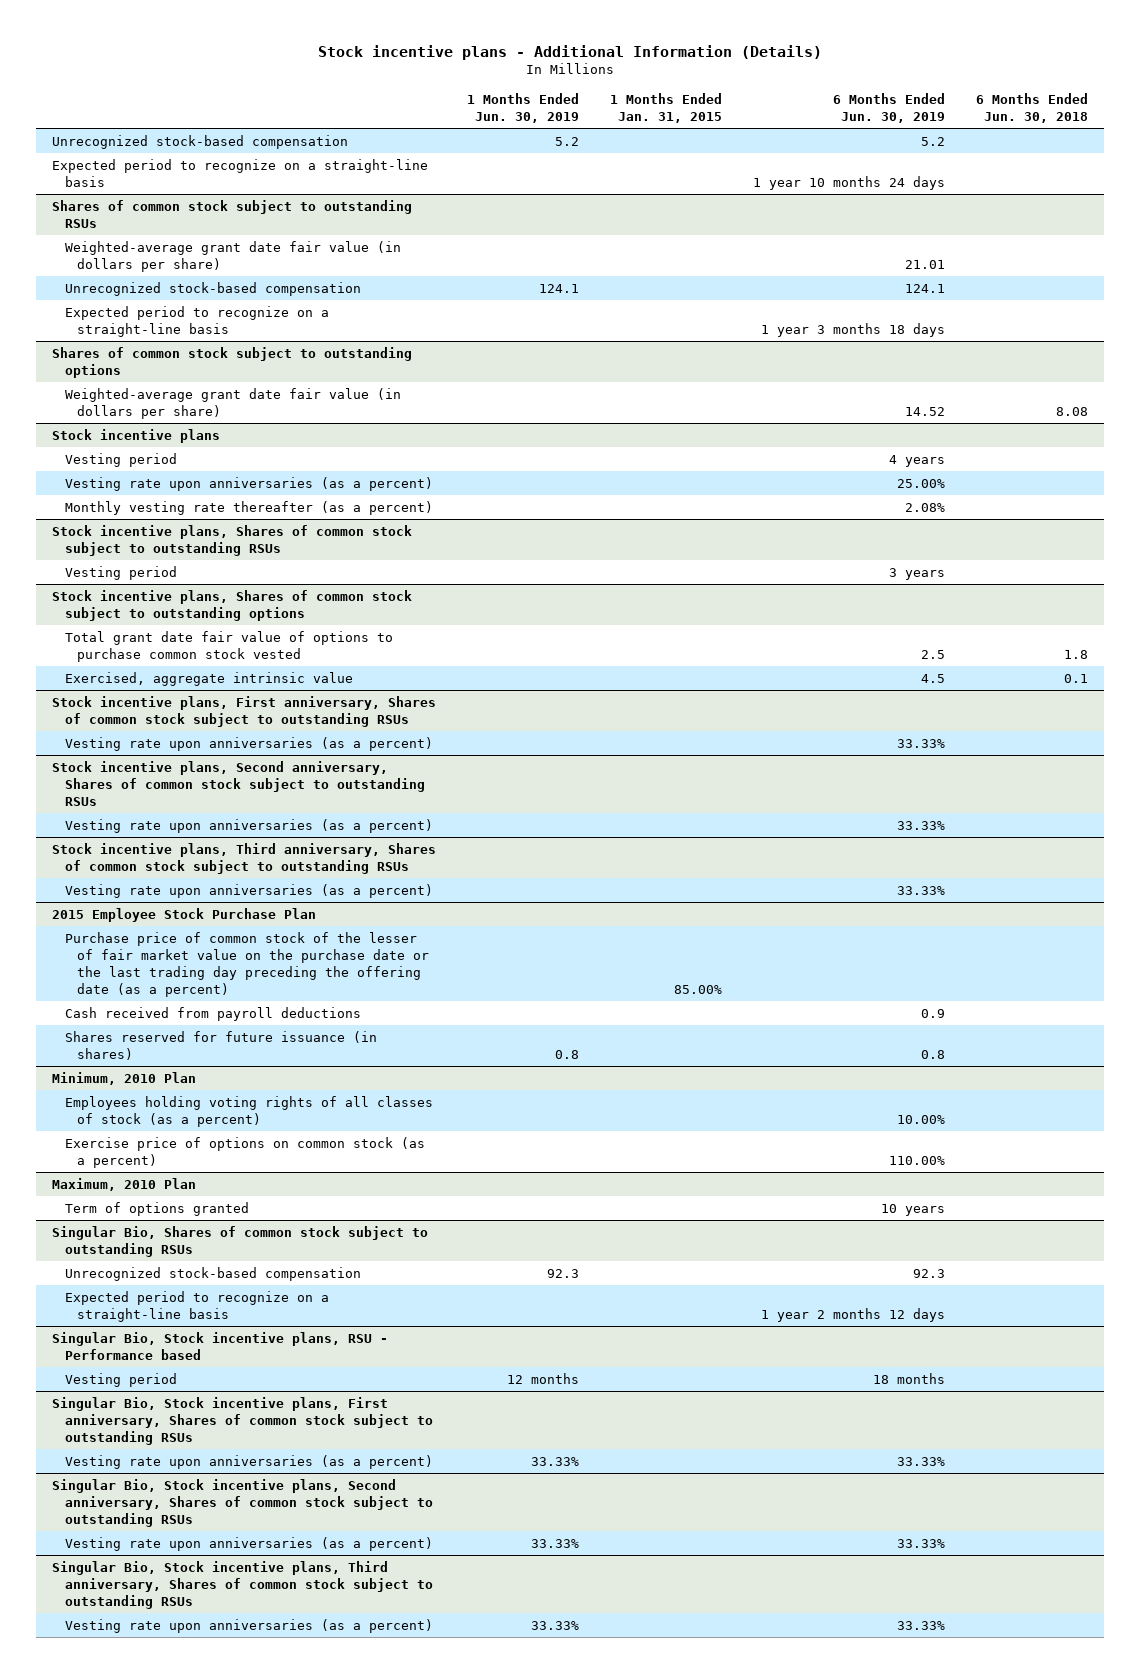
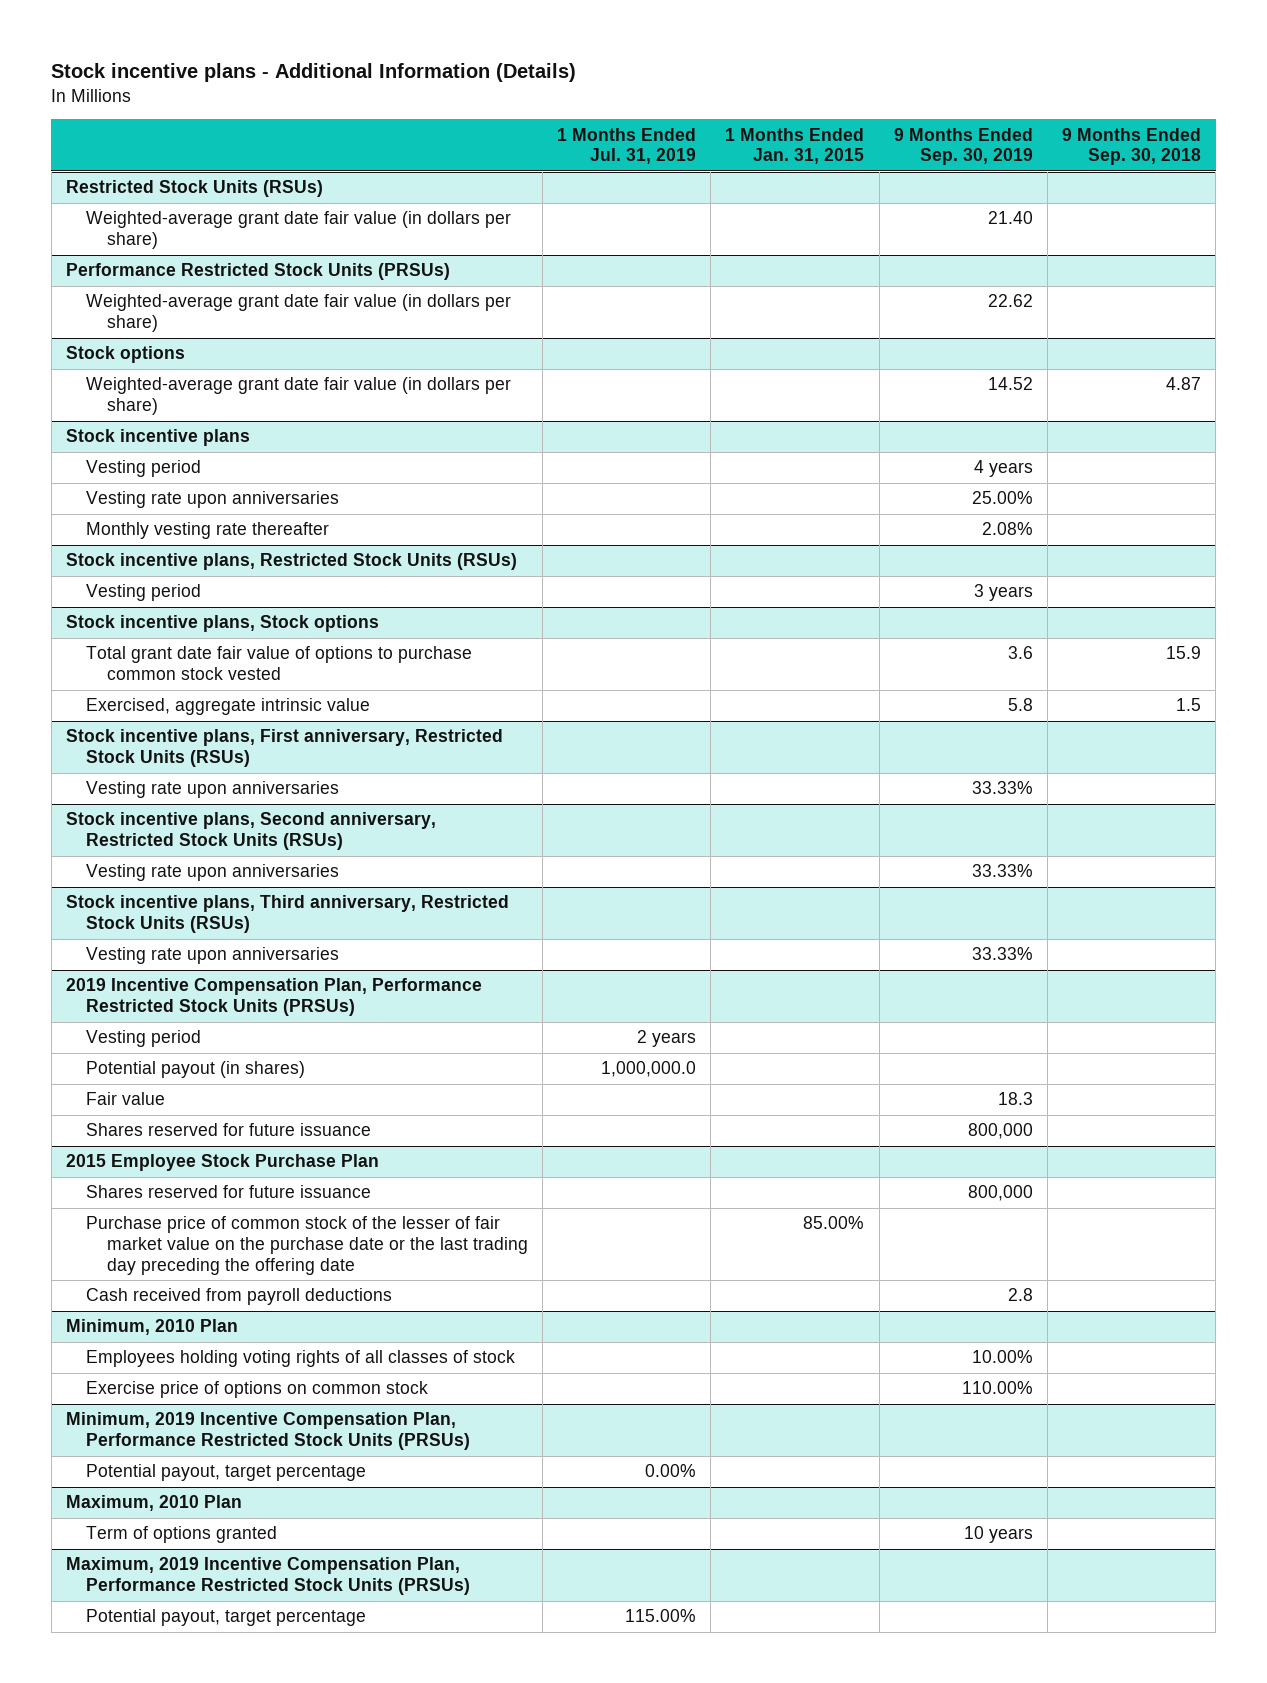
[466,93,579,124] 1 Months Ended Jun. 30, 2019 -> none
[832,93,945,124] 6 Months Ended Jun. 30, 2019 -> none
[975,93,1088,124] 6 Months Ended Jun. 30, 2018 -> none
none -> [557,127,697,165] 1 Months Ended Jul. 31, 2019
none -> [893,127,1033,166] 9 Months Ended Sep. 30, 2019
none -> [1061,127,1201,166] 9 Months Ended Sep. 30, 2018
[51,134,348,149] Unrecognized stock-based compensation -> none
[51,158,428,187] Expected period to recognize on a straight-line basis -> none
[51,199,412,228] Shares of common stock subject to outstanding RSUs -> [65,180,323,198] Restricted Stock Units (RSUs)
[64,281,361,296] Unrecognized stock-based compensation -> none
[64,305,329,337] Expected period to recognize on a straight-line basis -> none
none -> [65,263,450,281] Performance Restricted Stock Units (PRSUs)
none -> [86,294,512,333] Weighted-average grant date fair value (in dollars per share)
[51,346,412,378] Shares of common stock subject to outstanding options -> [65,346,185,364] Stock options
[51,524,412,556] Stock incentive plans, Shares of common stock subject to outstanding RSUs -> none
[64,565,177,580] Vesting period -> none
[64,476,433,491] Vesting rate upon anniversaries (as a percent) -> [86,491,340,509] Vesting rate upon anniversaries
[64,500,433,515] Monthly vesting rate thereafter (as a percent) -> [86,522,330,540] Monthly vesting rate thereafter
none -> [65,553,517,571] Stock incentive plans, Restricted Stock Units (RSUs)
none -> [86,584,202,602] Vesting period
[51,589,412,621] Stock incentive plans, Shares of common stock subject to outstanding options -> [65,615,379,633] Stock incentive plans, Stock options
[51,695,436,727] Stock incentive plans, First anniversary, Shares of common stock subject to outstanding RSUs -> none
[64,736,433,751] Vesting rate upon anniversaries (as a percent) -> none
[51,760,425,806] Stock incentive plans, Second anniversary, Shares of common stock subject to outstanding RSUs -> none
[64,818,433,833] Vesting rate upon anniversaries (as a percent) -> none
[51,842,436,874] Stock incentive plans, Third anniversary, Shares of common stock subject to outstanding RSUs -> none
[64,883,433,898] Vesting rate upon anniversaries (as a percent) -> none
none -> [65,729,503,768] Stock incentive plans, First anniversary, Restricted Stock Units (RSUs)
none -> [86,781,340,799] Vesting rate upon anniversaries
none -> [65,812,436,851] Stock incentive plans, Second anniversary, Restricted Stock Units (RSUs)
none -> [86,864,340,882] Vesting rate upon anniversaries
none -> [65,895,509,934] Stock incentive plans, Third anniversary, Restricted Stock Units (RSUs)
none -> [86,947,340,965] Vesting rate upon anniversaries
none -> [65,978,482,1017] 2019 Incentive Compensation Plan, Performance Restricted Stock Units (PRSUs)
none -> [86,1030,202,1048] Vesting period
none -> [86,1061,306,1079] Potential payout (in shares)
none -> [86,1092,166,1106] Fair value
none -> [86,1123,372,1137] Shares reserved for future issuance
none -> [86,1185,372,1199] Shares reserved for future issuance
[64,931,430,997] Purchase price of common stock of the lesser of fair market value on the purchase date or the last trading day preceding the offering date (as a percent) -> [86,1216,528,1275] Purchase price of common stock of the lesser of fair market value on the purchase date or the last trading day preceding the offering date
[64,1030,377,1060] Shares reserved for future issuance (in shares) -> none
[64,1095,433,1127] Employees holding voting rights of all classes of stock (as a percent) -> [86,1350,516,1368] Employees holding voting rights of all classes of stock
[64,1136,425,1168] Exercise price of options on common stock (as a percent) -> [86,1381,429,1399] Exercise price of options on common stock
none -> [65,1412,471,1451] Minimum, 2019 Incentive Compensation Plan, Performance Restricted Stock Units (PRSUs)
none -> [86,1464,367,1482] Potential payout, target percentage
[51,1225,428,1257] Singular Bio, Shares of common stock subject to outstanding RSUs -> none
[64,1266,361,1281] Unrecognized stock-based compensation -> none
[64,1290,329,1322] Expected period to recognize on a straight-line basis -> none
[51,1331,388,1360] Singular Bio, Stock incentive plans, RSU - Performance based -> none
[64,1372,177,1387] Vesting period -> none
[51,1396,433,1445] Singular Bio, Stock incentive plans, First anniversary, Shares of common stock subject to outstanding RSUs -> none
[64,1454,433,1469] Vesting rate upon anniversaries (as a percent) -> none
[51,1478,433,1527] Singular Bio, Stock incentive plans, Second anniversary, Shares of common stock subject to outstanding RSUs -> none
[64,1536,433,1551] Vesting rate upon anniversaries (as a percent) -> none
[51,1560,433,1609] Singular Bio, Stock incentive plans, Third anniversary, Shares of common stock subject to outstanding RSUs -> none
[64,1618,433,1633] Vesting rate upon anniversaries (as a percent) -> none
none -> [65,1557,471,1596] Maximum, 2019 Incentive Compensation Plan, Performance Restricted Stock Units (PRSUs)
none -> [86,1609,367,1627] Potential payout, target percentage

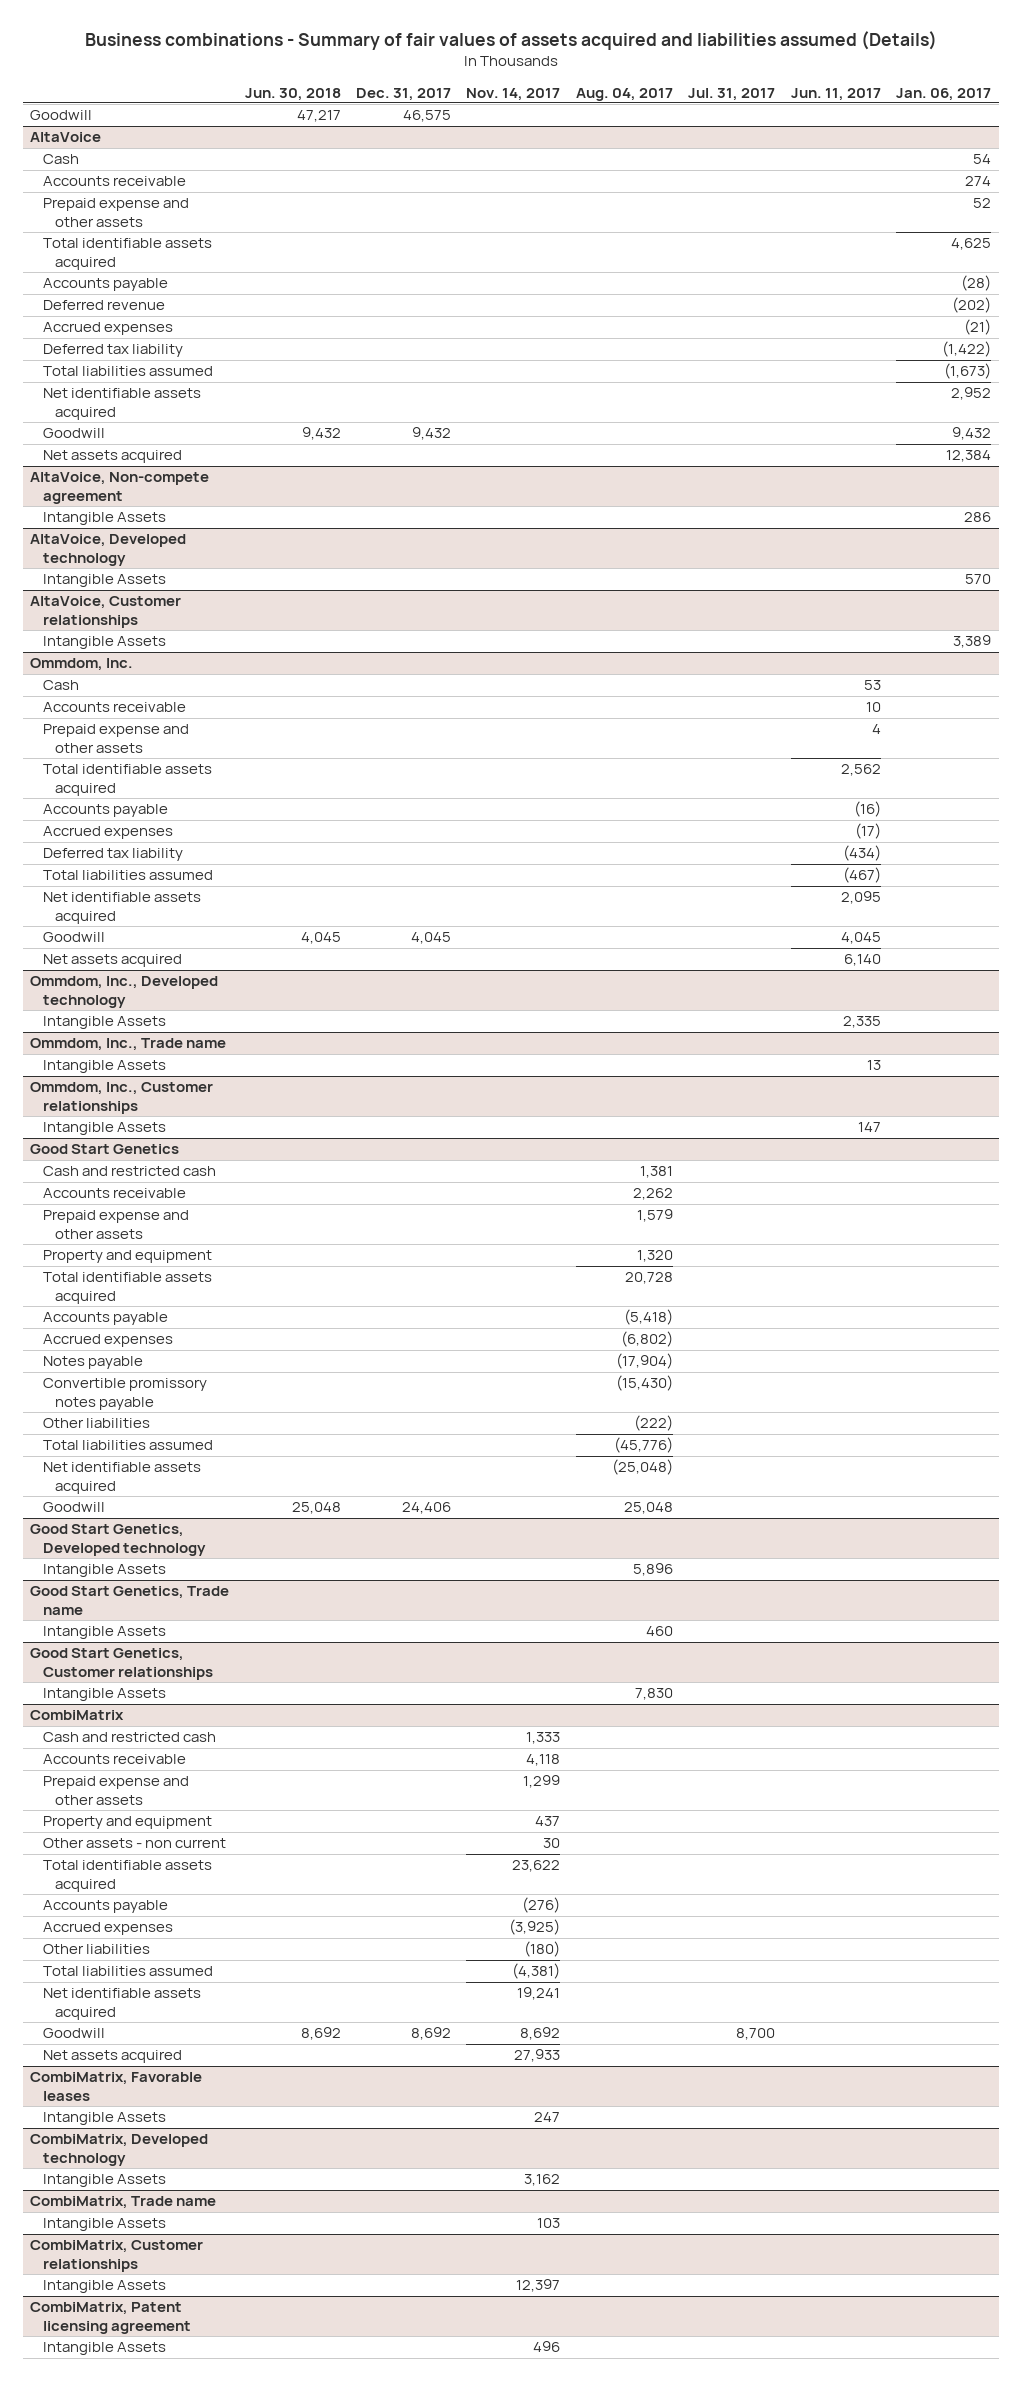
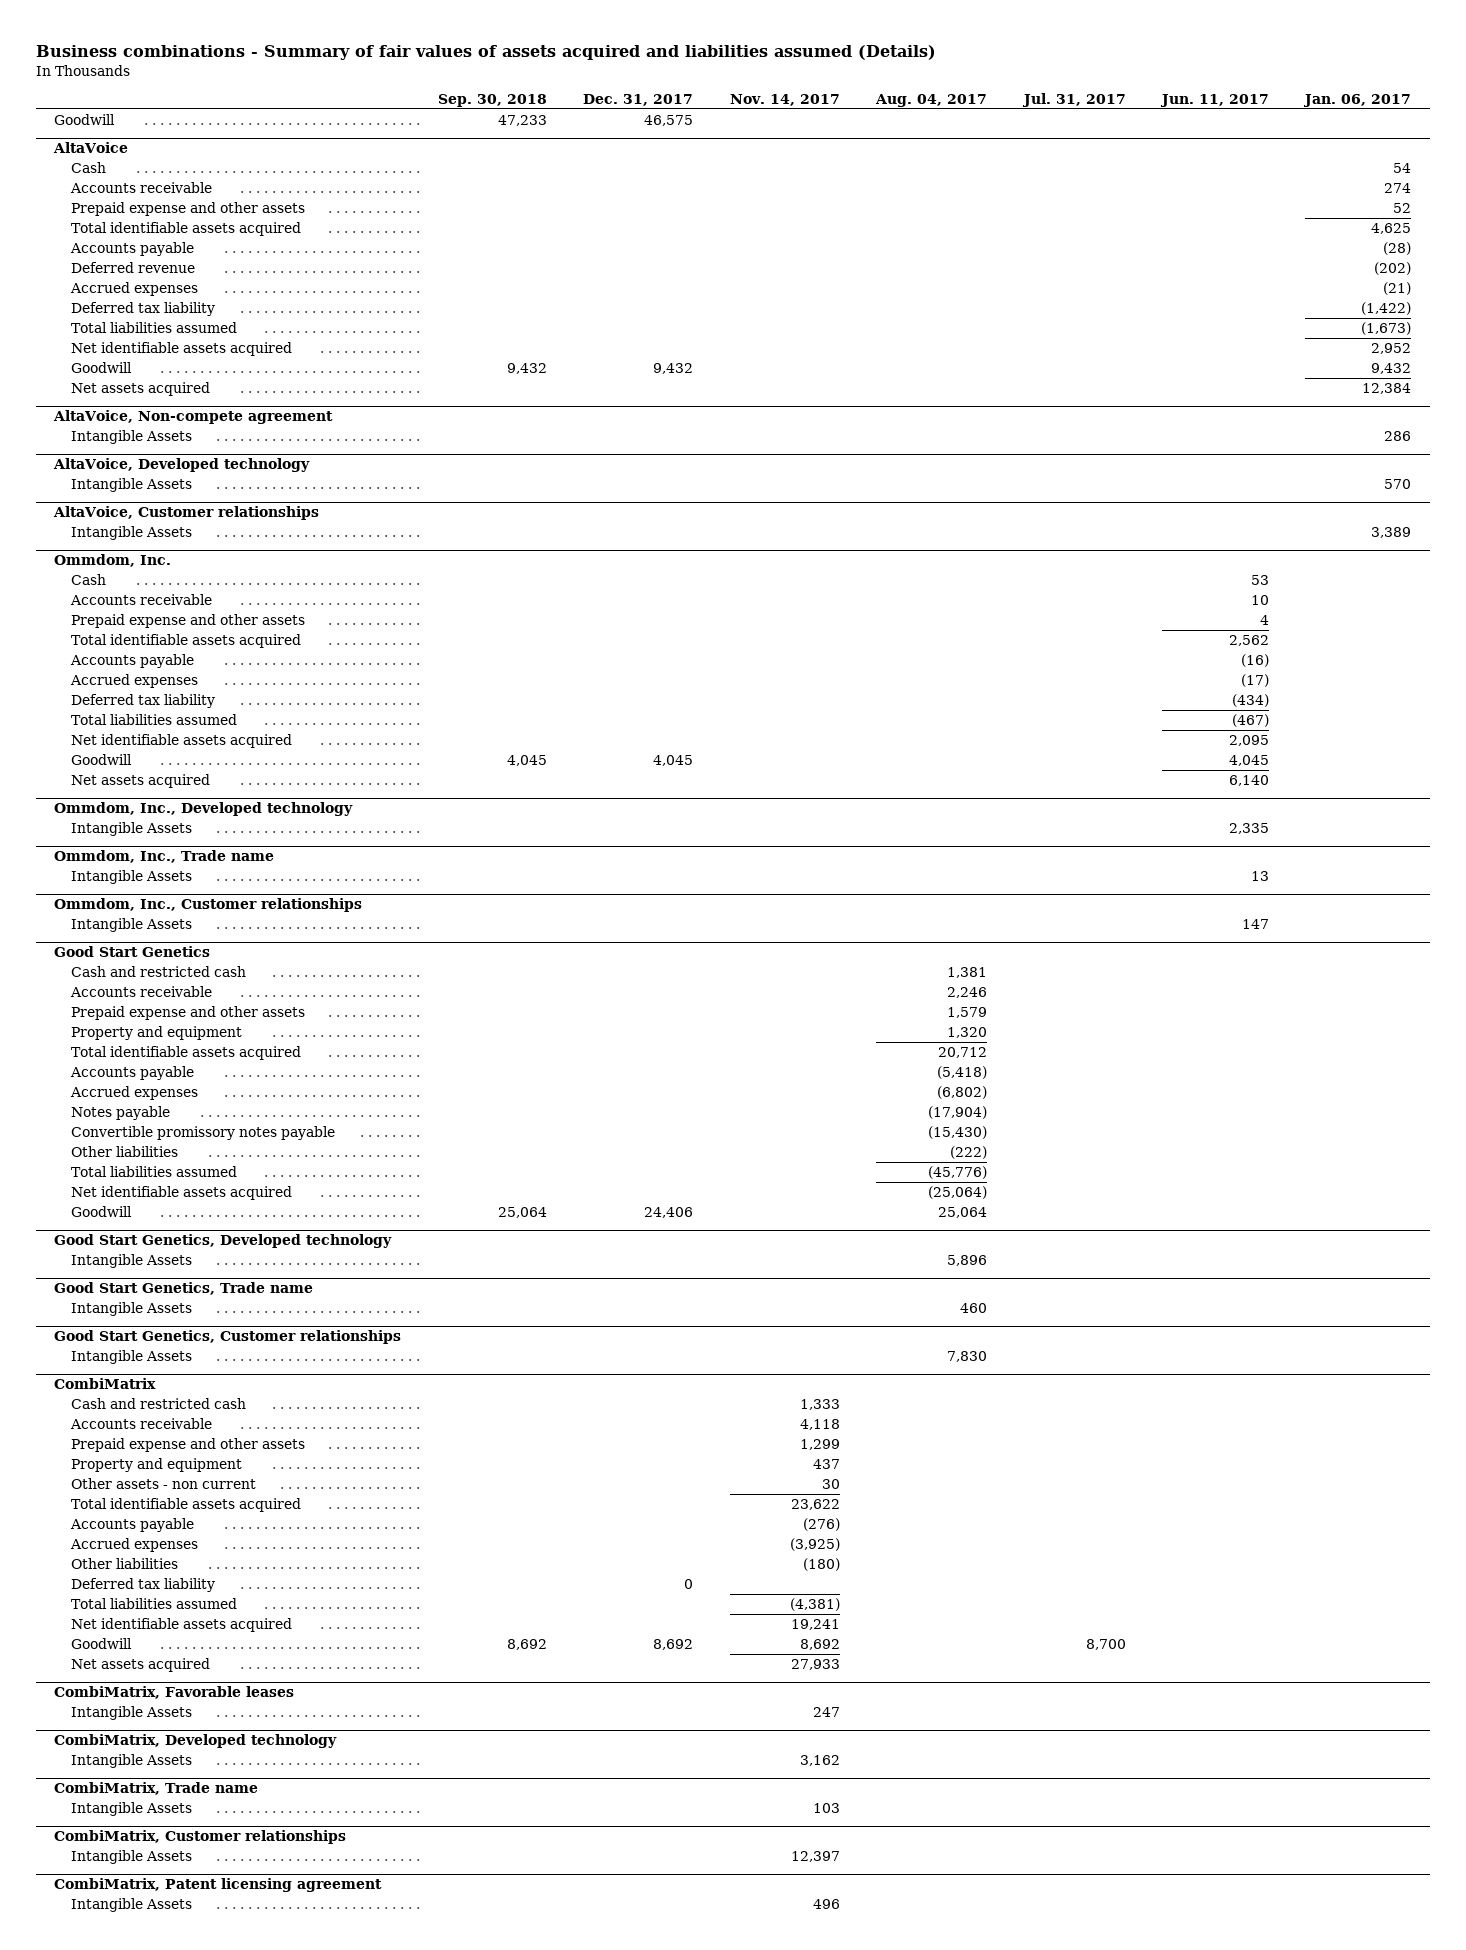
[244,87,341,101] Jun. 30, 2018 -> none
none -> [437,94,547,108] Sep. 30, 2018
[632,1188,673,1201] 2,262 -> [947,986,988,998] 2,246
[624,1272,673,1285] 20,728 -> [938,1046,988,1058] 20,712
[611,1459,673,1476] (25,048) -> [928,1185,988,1199] (25,064)
[623,1502,673,1515] 25,048 -> [938,1206,988,1218] 25,064
none -> [71,1577,216,1592] Deferred tax liability

